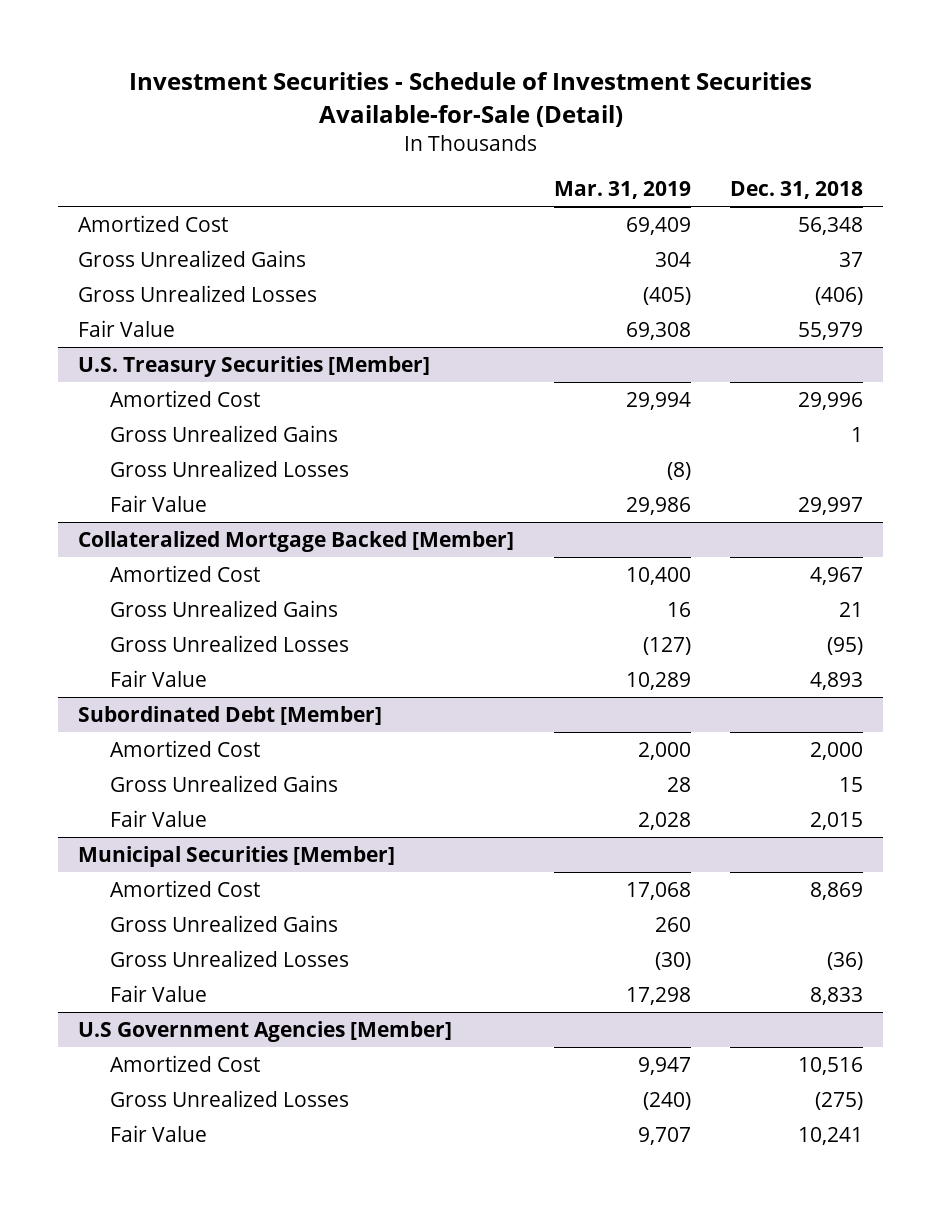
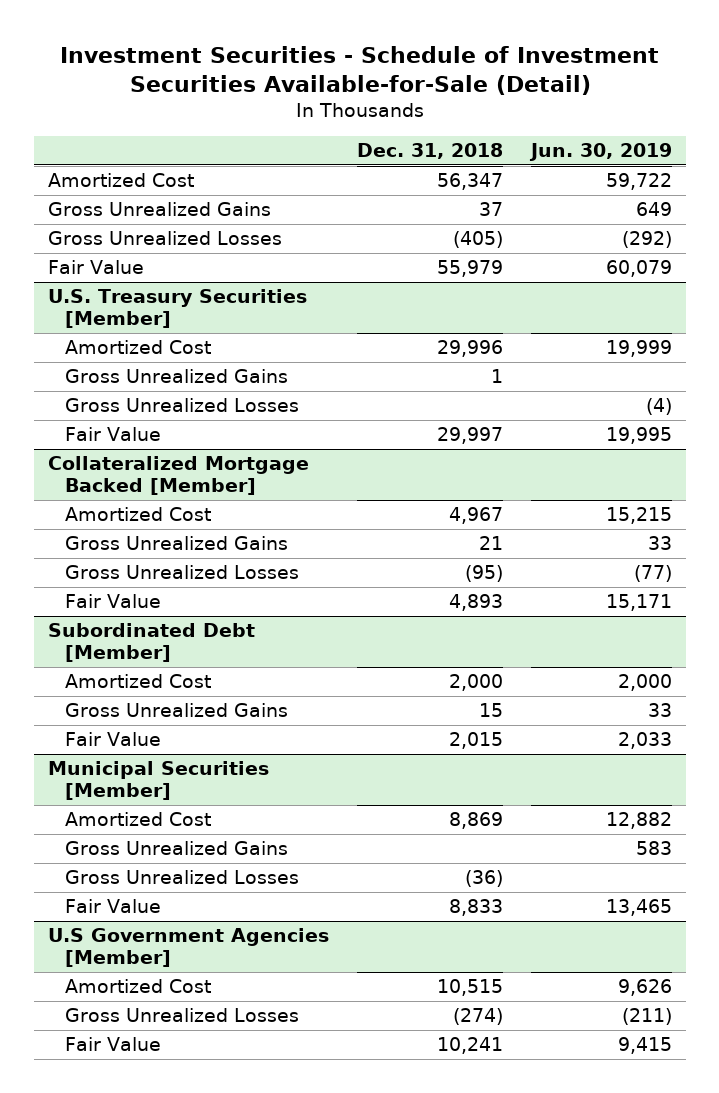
[553,181,691,200] Mar. 31, 2019 -> none
none -> [528,142,672,161] Jun. 30, 2019
[798,216,864,235] 56,348 -> [436,173,503,191] 56,347
[815,286,864,305] (406) -> [452,231,503,249] (405)
[798,1056,864,1075] 10,516 -> [436,979,503,997] 10,515
[815,1091,864,1110] (275) -> [452,1008,503,1026] (274)

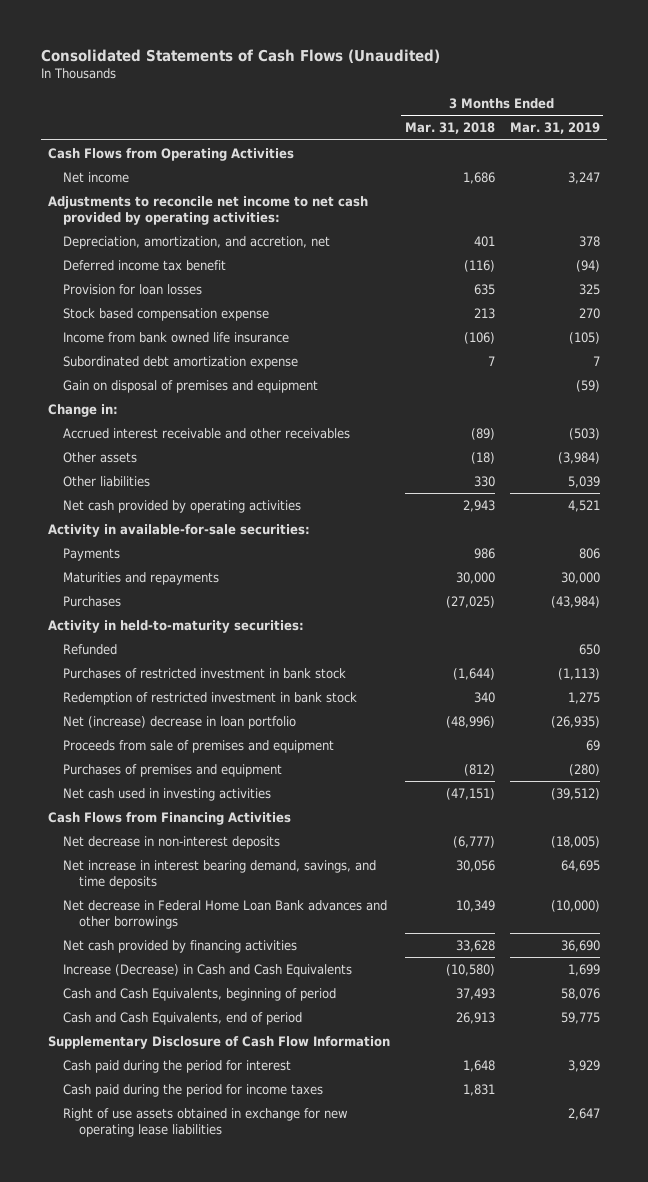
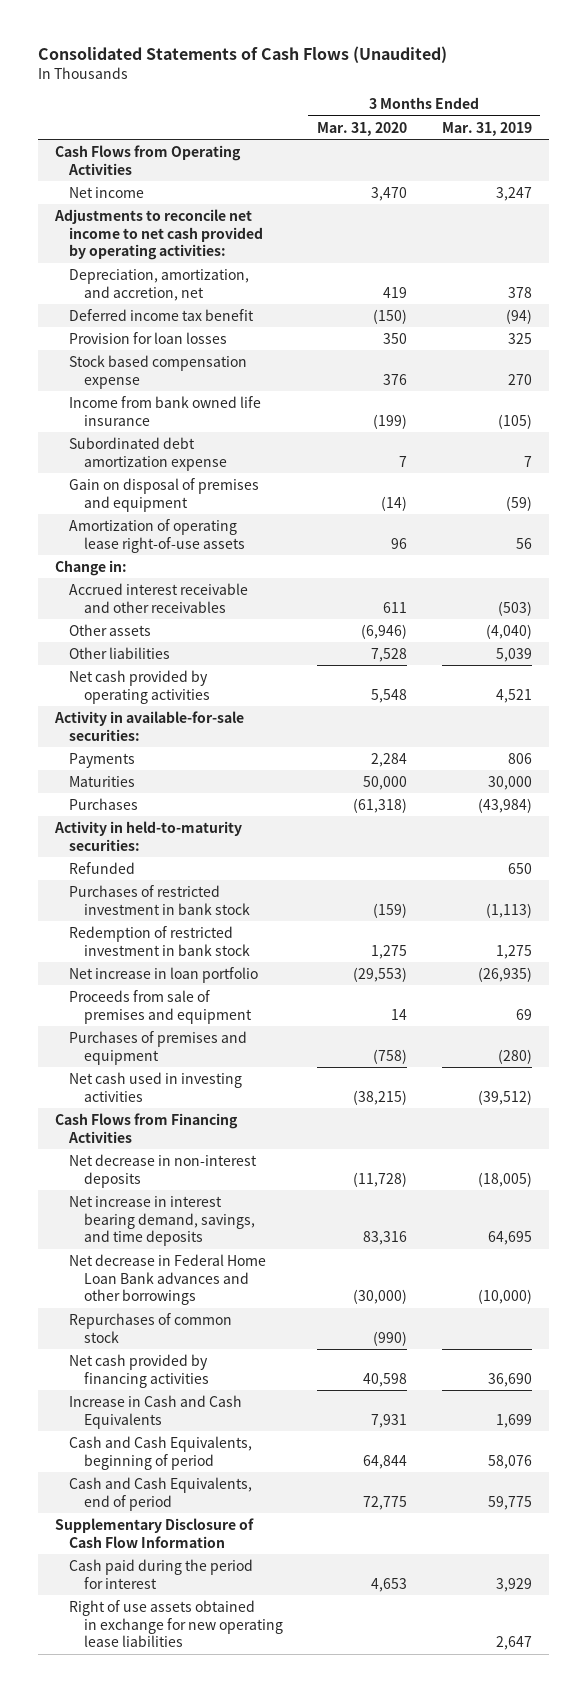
[404,122,495,135] Mar. 31, 2018 -> none
none -> [317,121,408,136] Mar. 31, 2020
none -> [69,518,245,553] Amortization of operating lease right-of-use assets
[557,451,600,464] (3,984) -> [485,623,532,639] (4,040)
[63,571,220,585] Maturities and repayments -> none
none -> [69,775,136,787] Maturities
[63,715,297,729] Net (increase) decrease in loan portfolio -> [69,966,259,983] Net increase in loan portfolio
none -> [69,1312,233,1343] Repurchases of common stock
[63,963,353,977] Increase (Decrease) in Cash and Cash Equivalents -> [69,1394,243,1429] Increase in Cash and Cash Equivalents
[63,1083,324,1097] Cash paid during the period for income taxes -> none

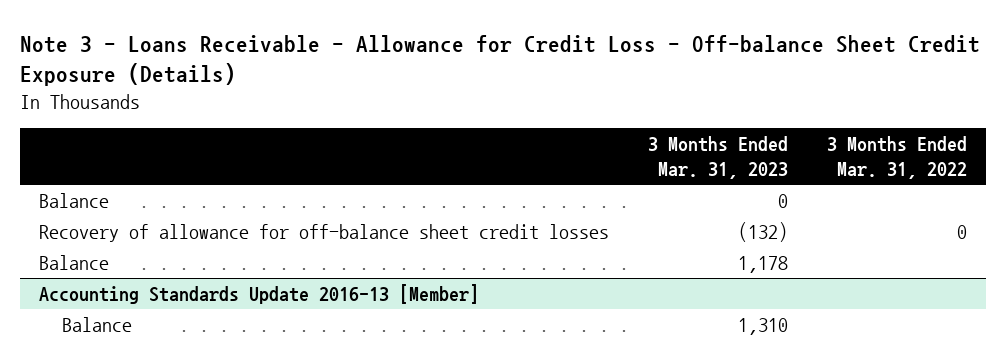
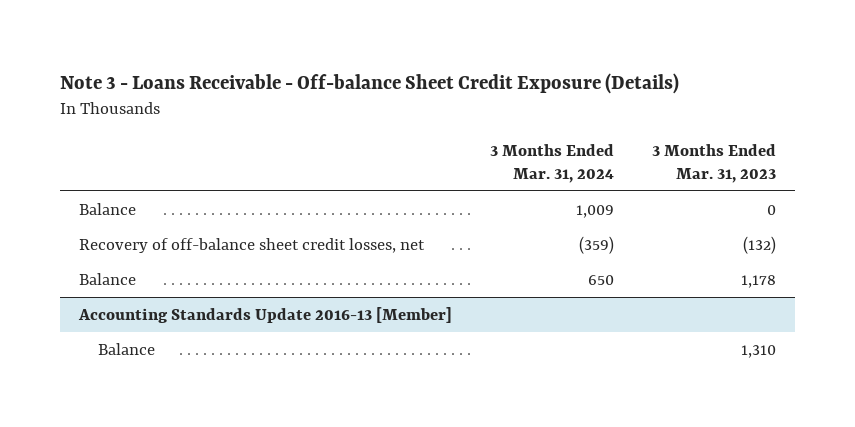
[19,34,980,87] Note 3 - Loans Receivable - Allowance for Credit Loss - Off-balance Sheet Credit Exposure (Details) -> [60,73,680,95] Note 3 - Loans Receivable - Off-balance Sheet Credit Exposure (Details)
[827,135,968,180] 3 Months Ended Mar. 31, 2022 -> none
none -> [490,144,615,183] 3 Months Ended Mar. 31, 2024
[39,224,610,243] Recovery of allowance for off-balance sheet credit losses -> [79,237,426,253] Recovery of off-balance sheet credit losses, net

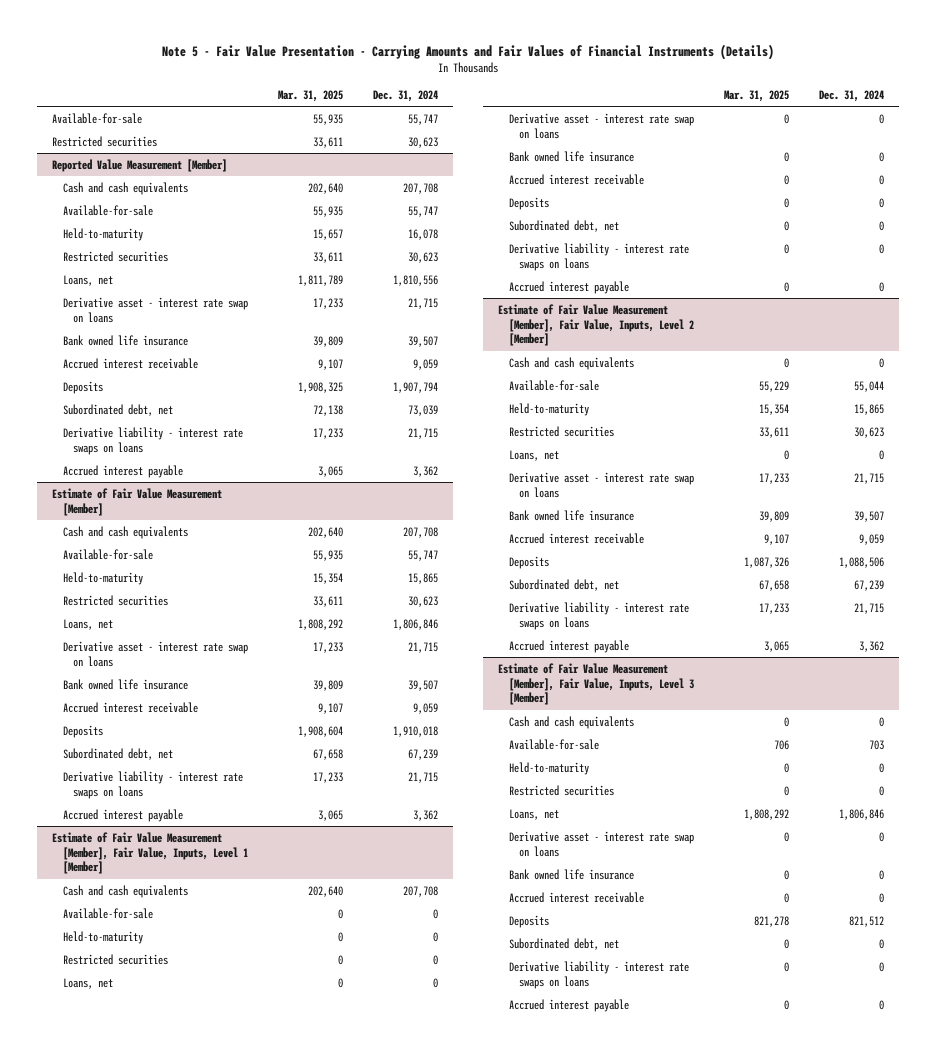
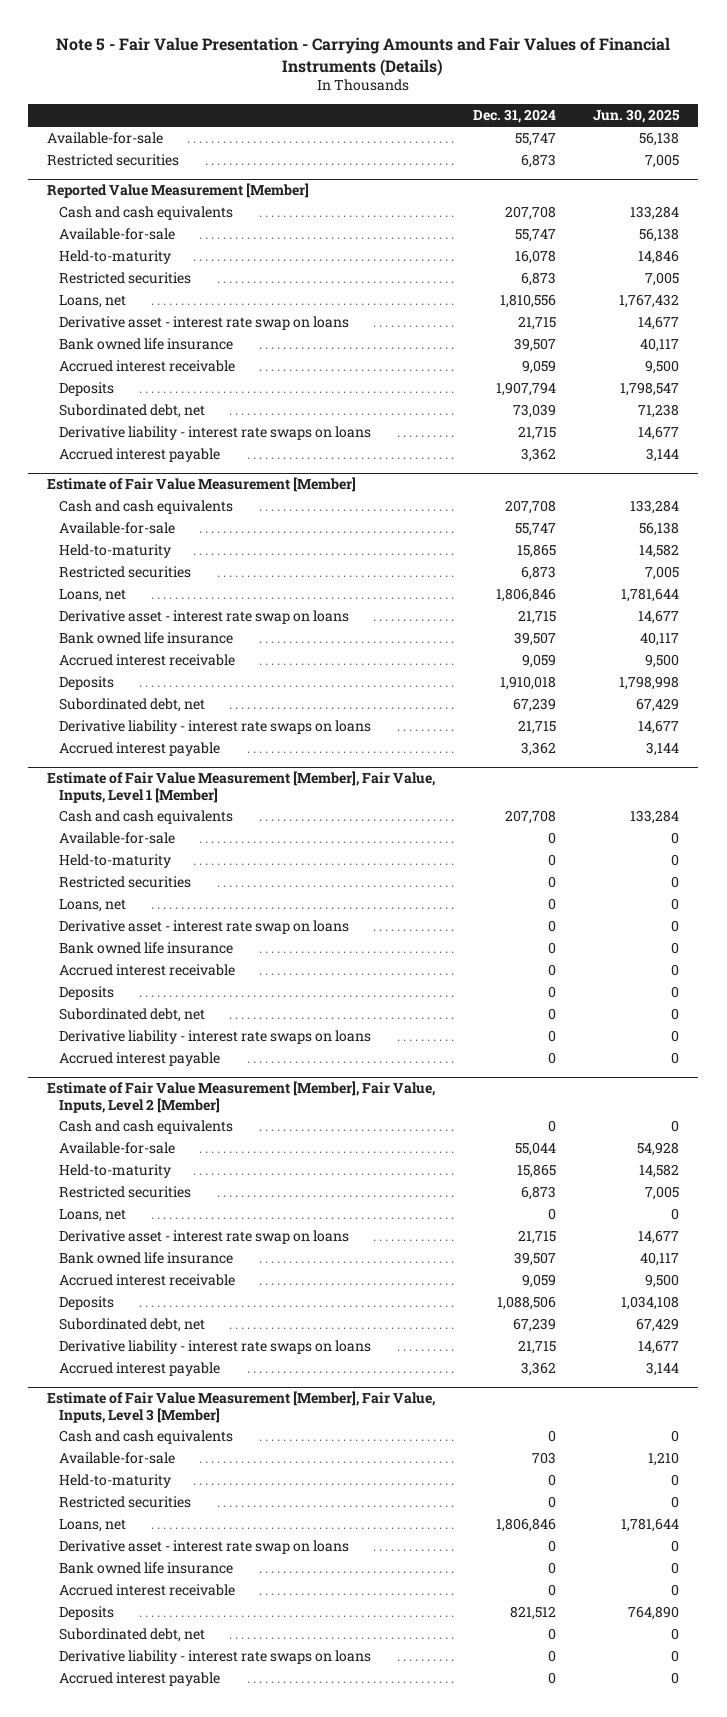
[277,90,343,103] Mar. 31, 2025 -> none
none -> [593,109,681,124] Jun. 30, 2025
[408,136,439,148] 30,623 -> [520,153,556,168] 6,873
[408,251,439,263] 30,623 -> [520,271,556,286] 6,873
[408,595,439,607] 30,623 -> [520,565,556,580] 6,873
[854,426,885,438] 30,623 -> [520,1185,556,1200] 6,873

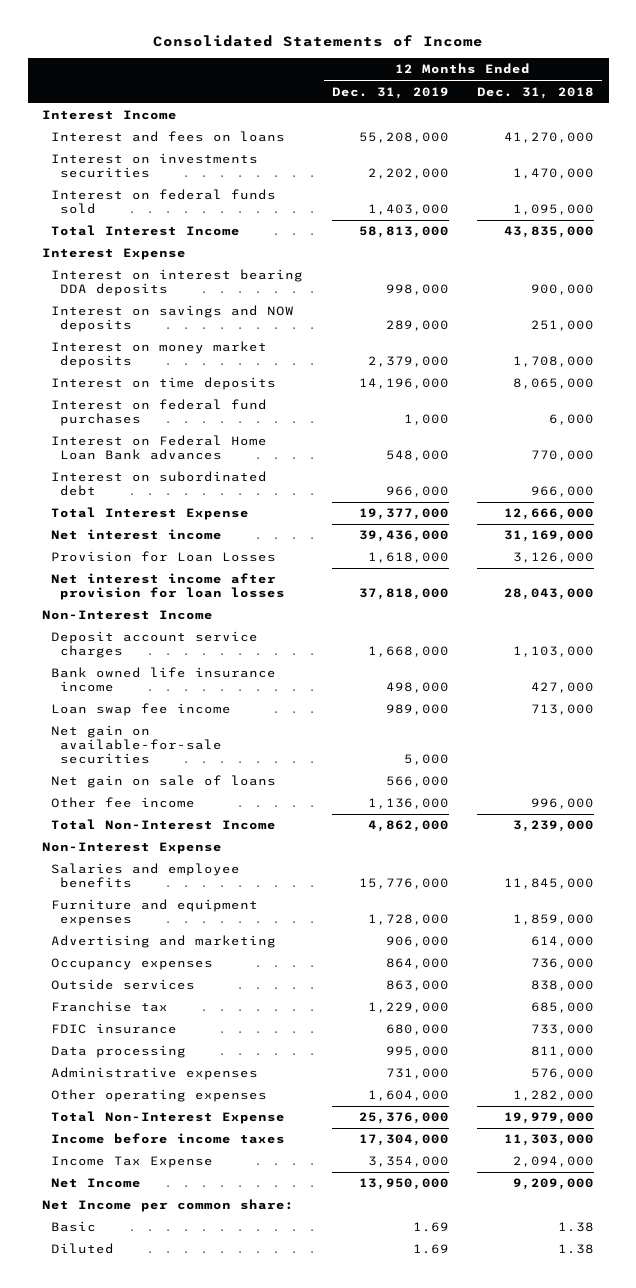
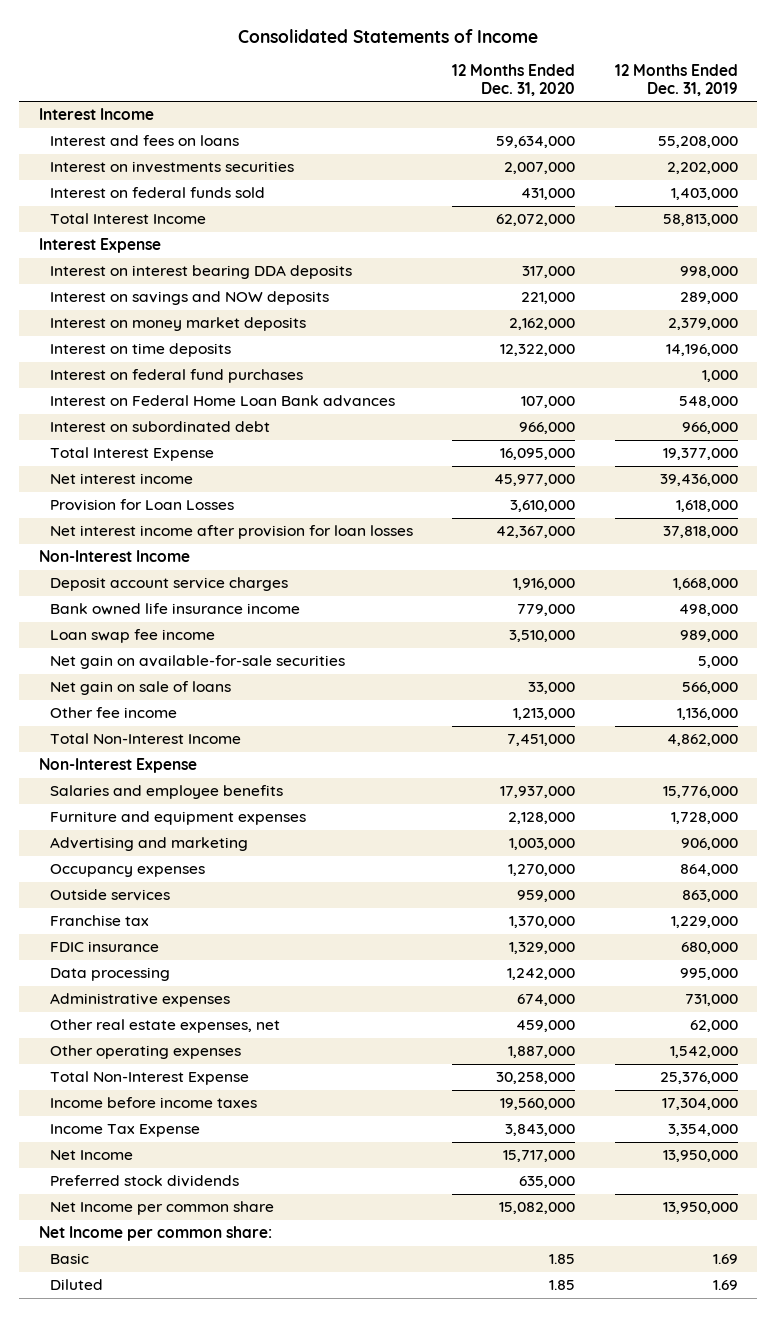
[477,86,595,99] Dec. 31, 2018 -> none
none -> [452,64,576,96] 12 Months Ended Dec. 31, 2020
none -> [49,1019,280,1034] Other real estate expenses, net
[367,1090,449,1102] 1,604,000 -> [669,1046,738,1059] 1,542,000
none -> [49,1175,239,1188] Preferred stock dividends
none -> [49,1201,274,1216] Net Income per common share

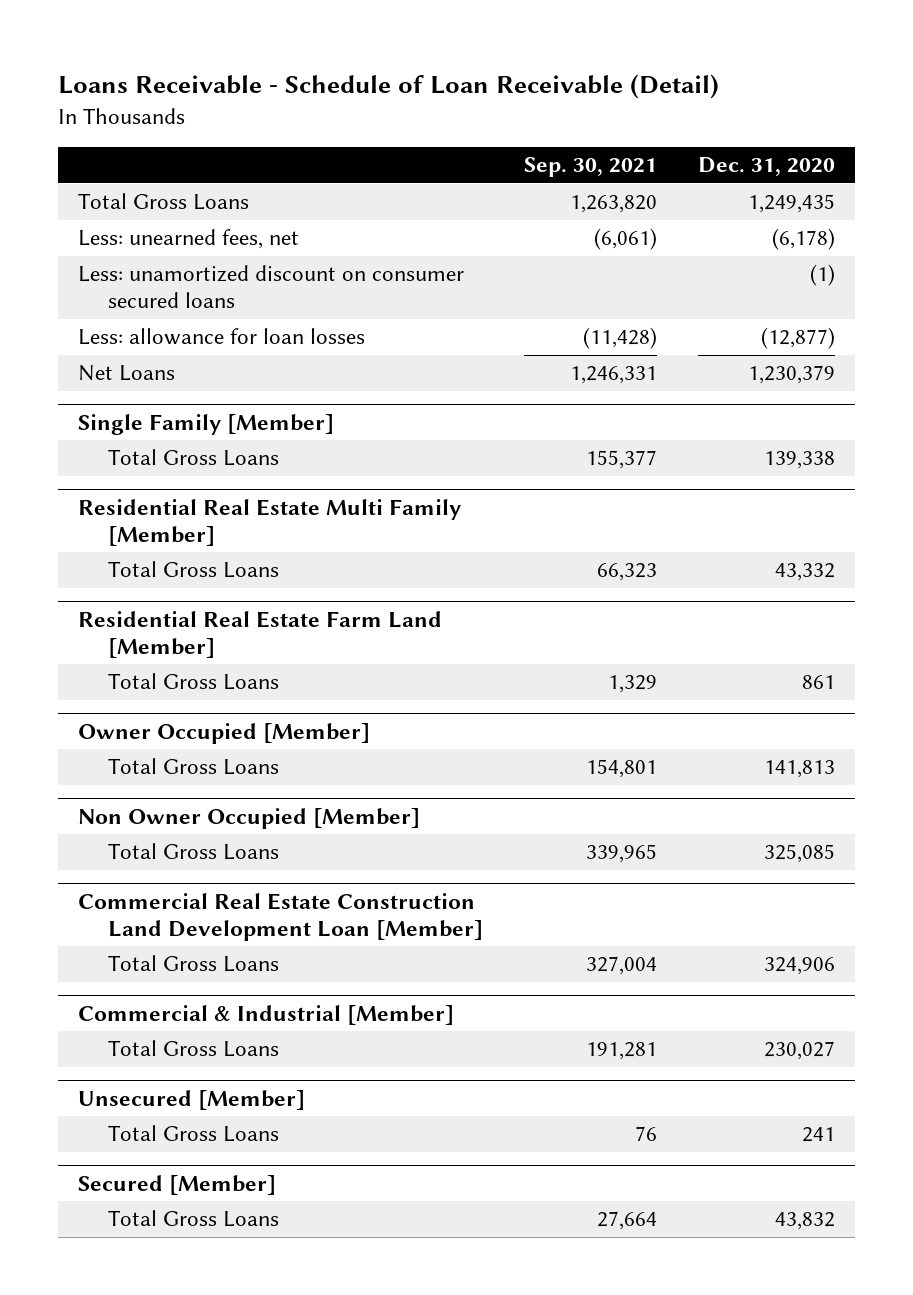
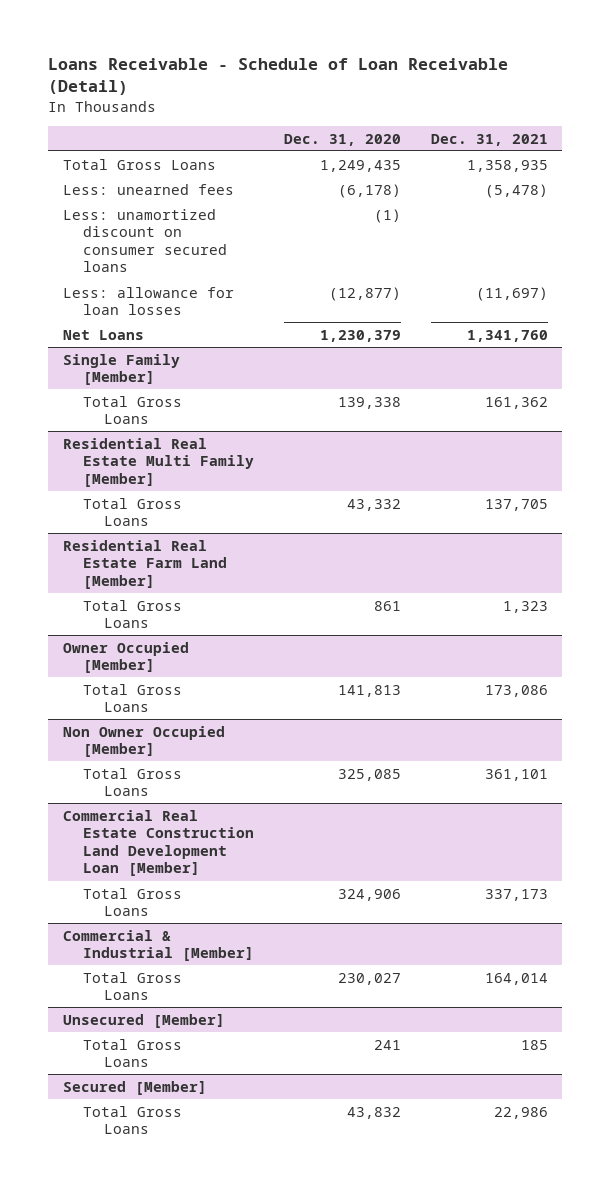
[524,157,658,178] Sep. 30, 2021 -> none
none -> [430,133,548,146] Dec. 31, 2021
[78,229,300,250] Less: unearned fees, net -> [62,183,234,195] Less: unearned fees

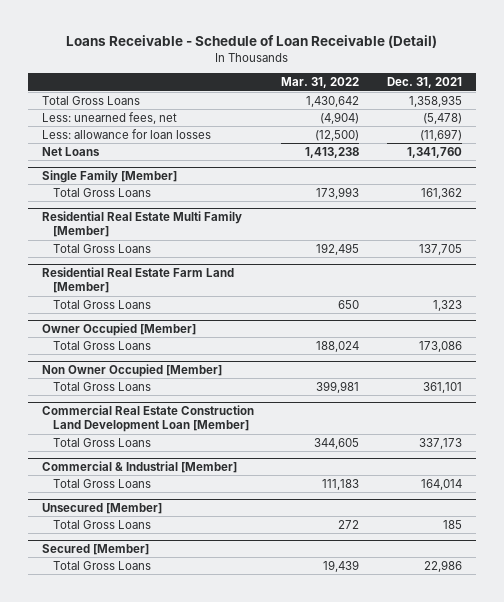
[284,133,402,146] Dec. 31, 2020 -> none
none -> [281,77,360,89] Mar. 31, 2022
[62,208,228,273] Less: unamortized discount on consumer secured loans -> none
[62,183,234,195] Less: unearned fees -> [41,111,177,124] Less: unearned fees, net

